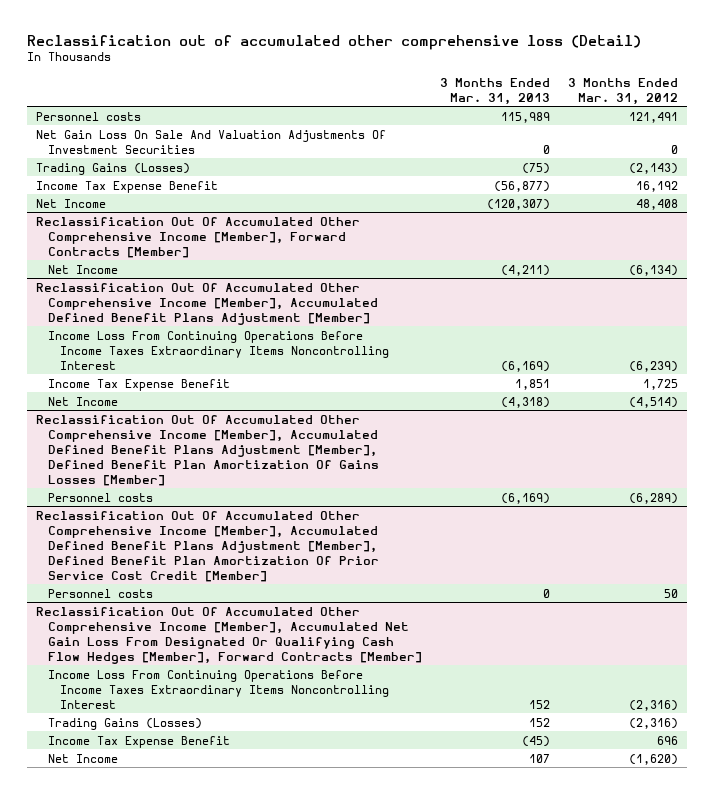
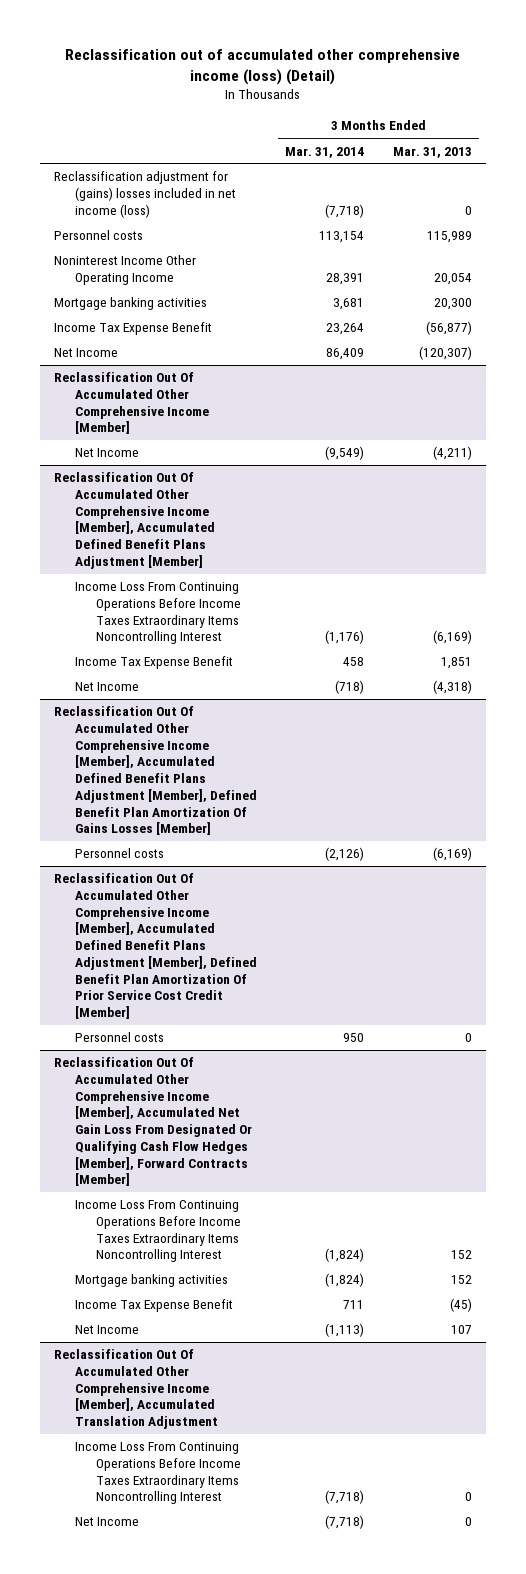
[27,34,642,50] Reclassification out of accumulated other comprehensive loss (Detail) -> [64,49,460,86] Reclassification out of accumulated other comprehensive income (loss) (Detail)
[567,77,678,105] 3 Months Ended Mar. 31, 2012 -> none
none -> [285,146,365,158] Mar. 31, 2014
none -> [53,171,236,218] Reclassification adjustment for (gains) losses included in net income (loss)
[36,129,387,154] Net Gain Loss On Sale And Valuation Adjustments Of Investment Securities -> none
[36,162,191,175] Trading Gains (Losses) -> none
none -> [53,255,196,286] Noninterest Income Other Operating Income
none -> [53,297,207,311] Mortgage banking activities
[36,216,361,258] Reclassification Out Of Accumulated Other Comprehensive Income [Member], Forward Contracts [Member] -> [53,372,209,435] Reclassification Out Of Accumulated Other Comprehensive Income [Member]
[48,717,203,730] Trading Gains (Losses) -> [74,1274,228,1288] Mortgage banking activities
none -> [53,1349,218,1430] Reclassification Out Of Accumulated Other Comprehensive Income [Member], Accumulated Translation Adjustment
none -> [74,1442,241,1505] Income Loss From Continuing Operations Before Income Taxes Extraordinary Items Noncontrolling Interest
none -> [74,1517,139,1527] Net Income

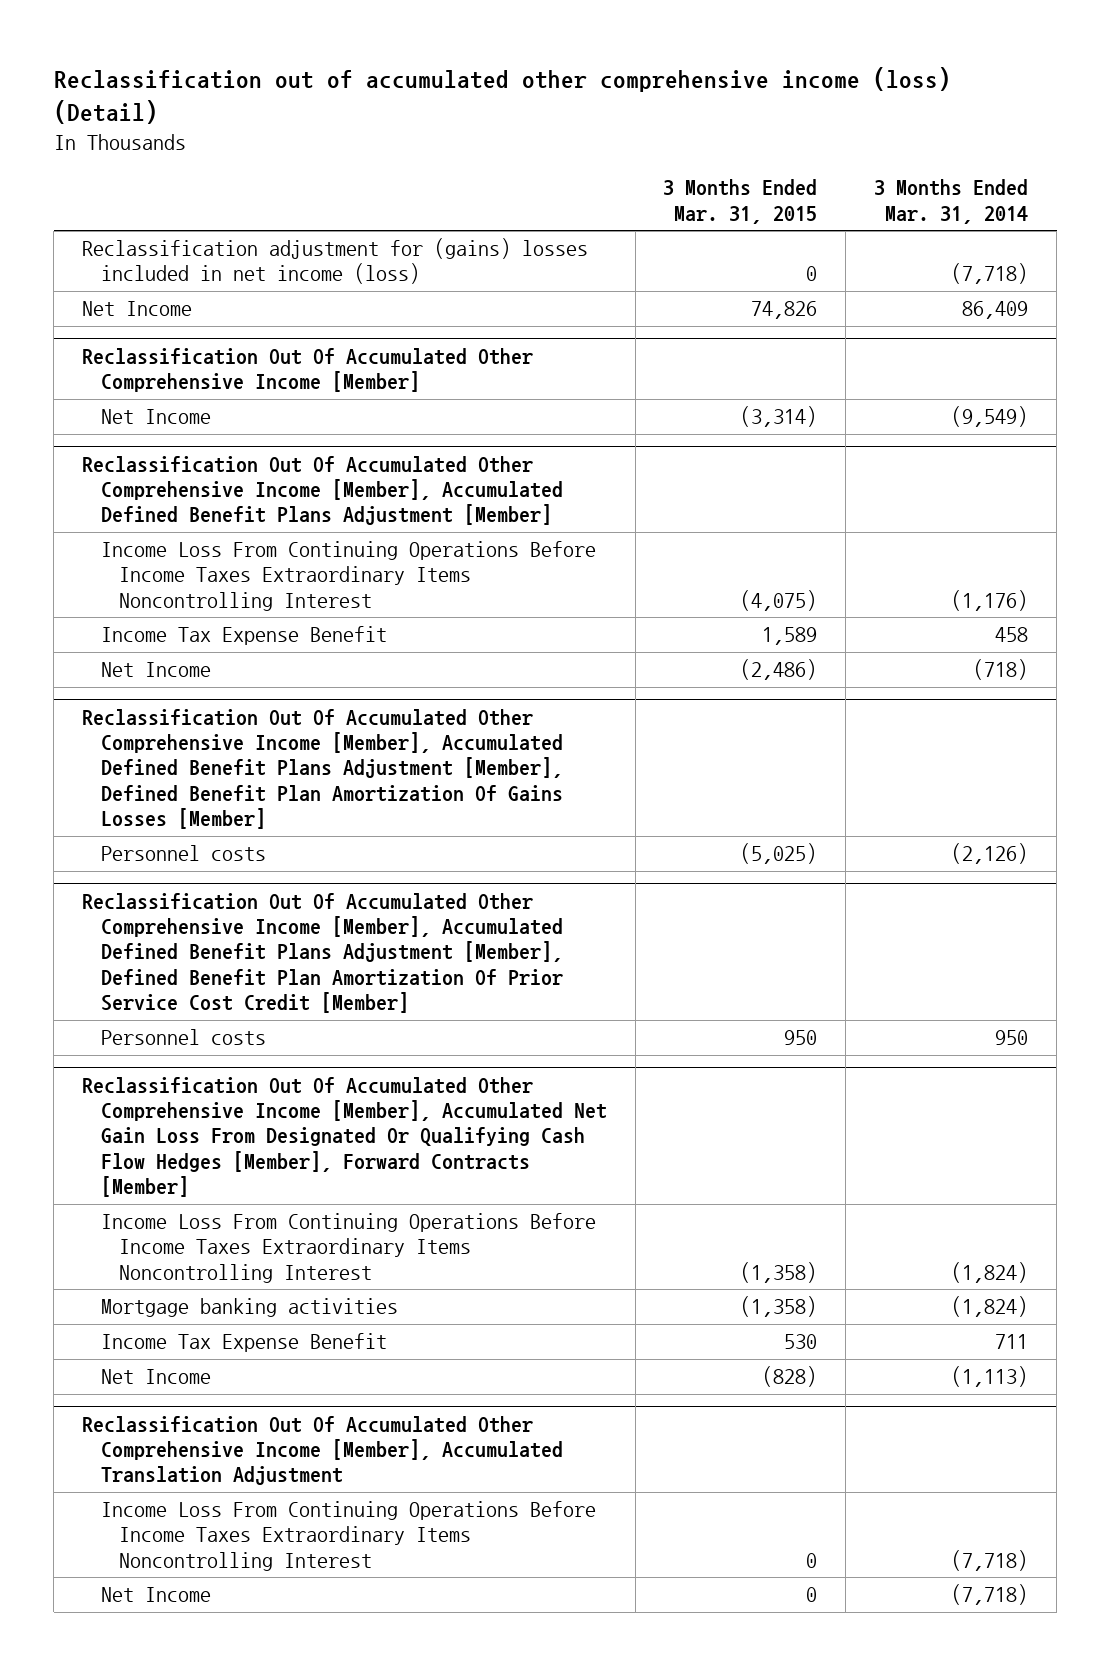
[393,146,473,158] Mar. 31, 2013 -> none
none -> [663,179,818,224] 3 Months Ended Mar. 31, 2015
[53,230,143,241] Personnel costs -> none
[53,255,196,286] Noninterest Income Other Operating Income -> none
[53,297,207,311] Mortgage banking activities -> none
[53,322,212,336] Income Tax Expense Benefit -> none

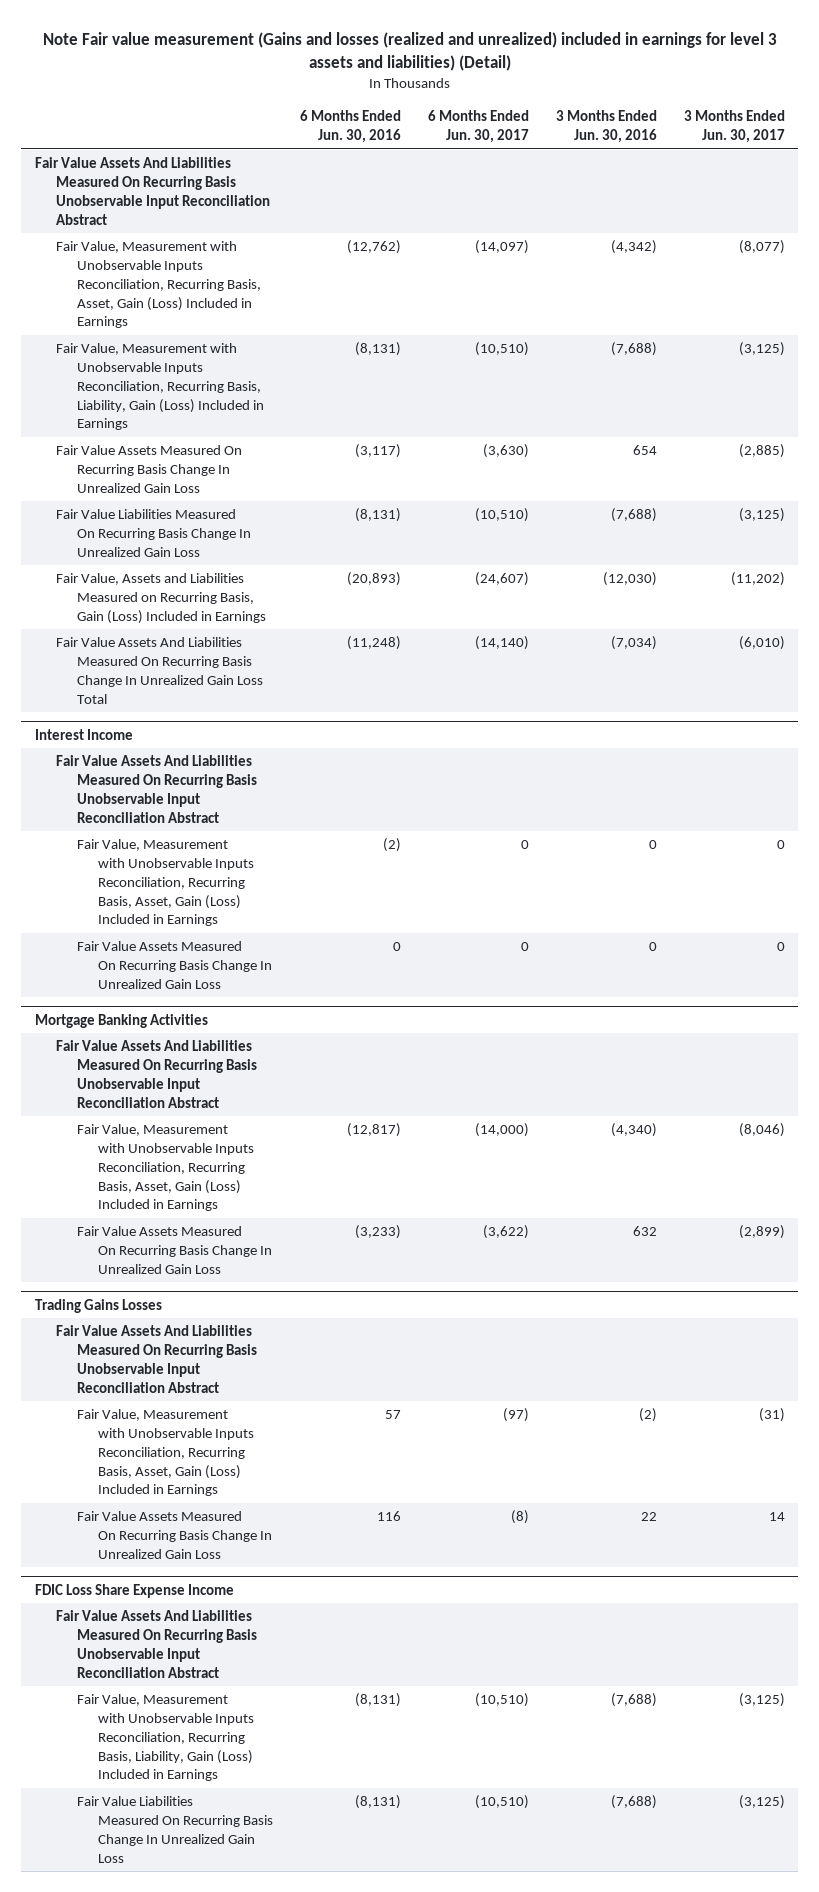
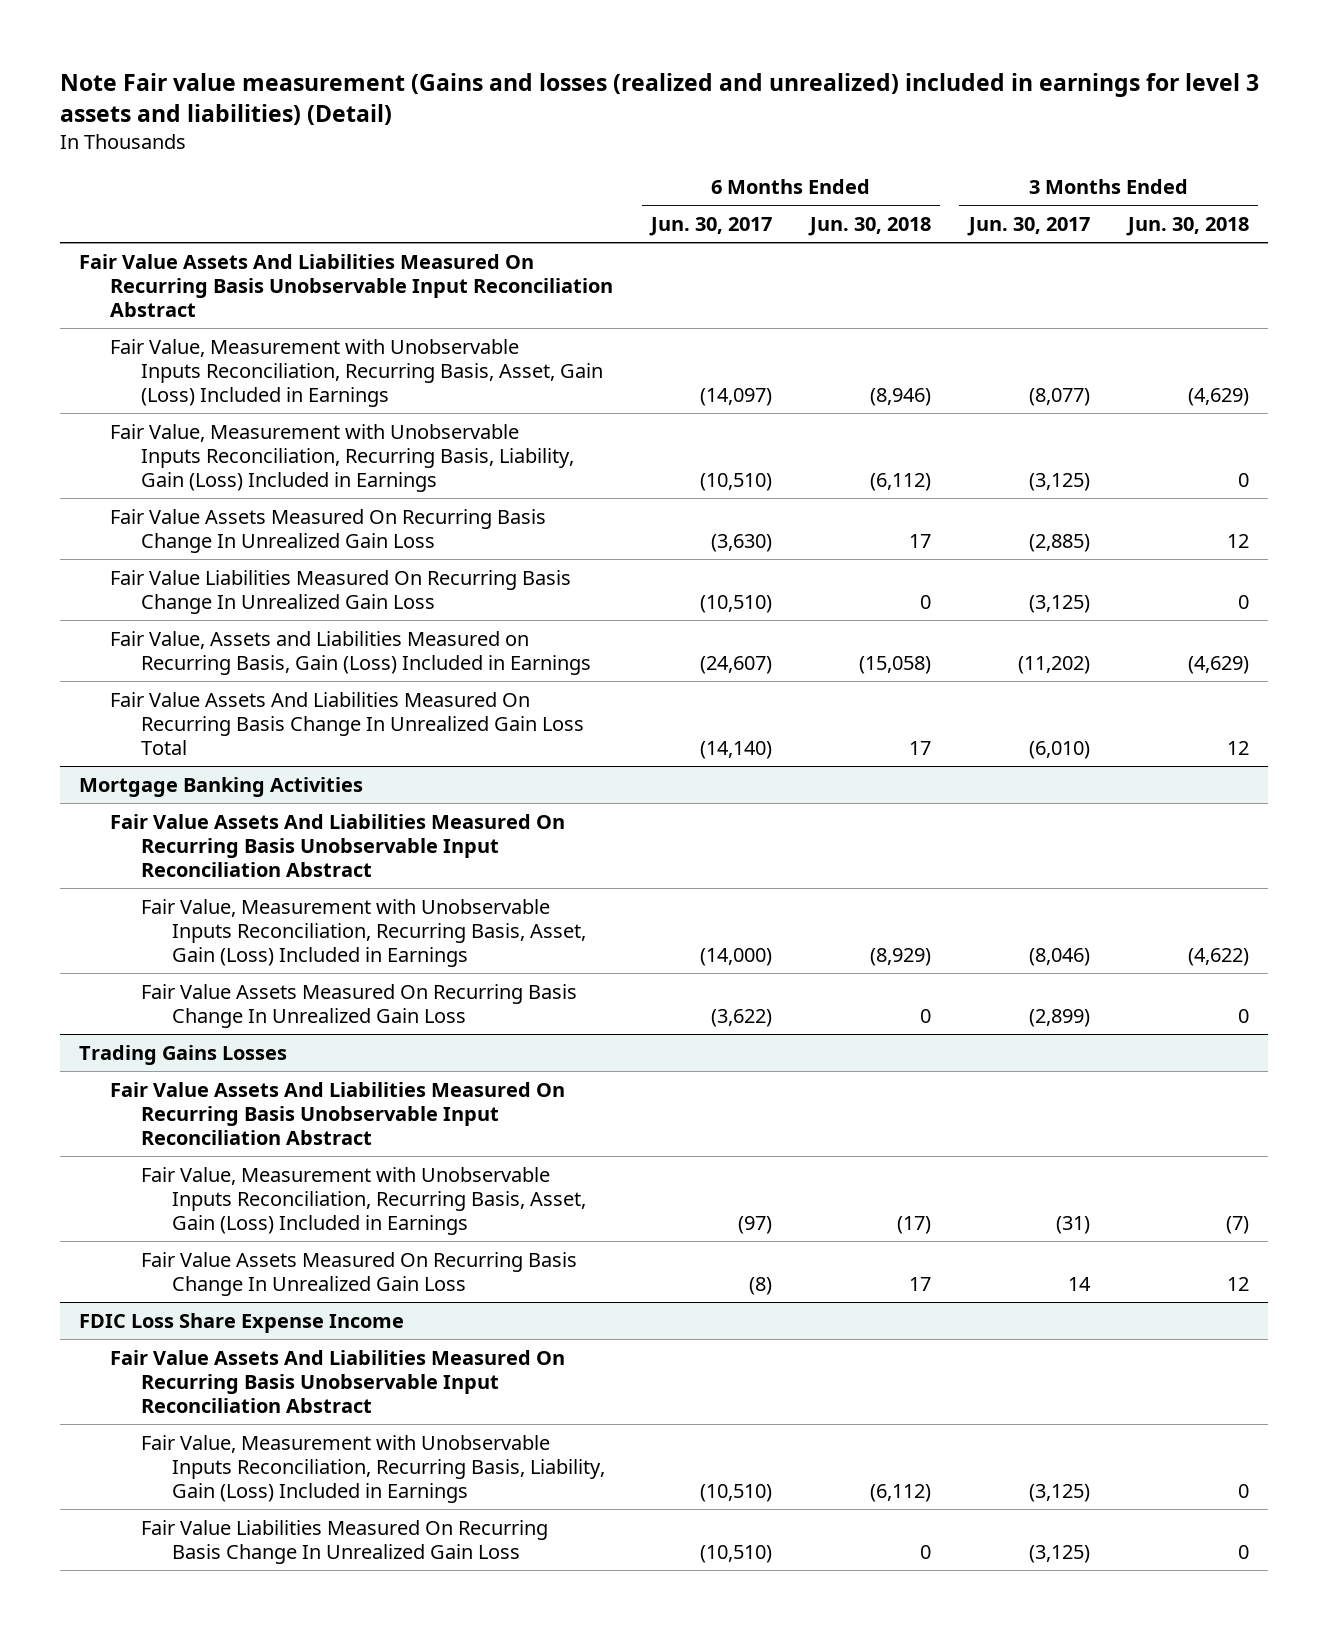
[300,110,402,144] 6 Months Ended Jun. 30, 2016 -> none
[555,110,657,144] 3 Months Ended Jun. 30, 2016 -> none
none -> [808,216,932,236] Jun. 30, 2018
none -> [1125,216,1249,236] Jun. 30, 2018
[34,728,133,740] Interest Income -> none
[55,755,258,823] Fair Value Assets And Liabilities Measured On Recurring Basis Unobservable Input Reconciliation Abstract -> none
[77,839,255,927] Fair Value, Measurement with Unobservable Inputs Reconciliation, Recurring Basis, Asset, Gain (Loss) Included in Earnings -> none
[77,941,273,989] Fair Value Assets Measured On Recurring Basis Change In Unrealized Gain Loss -> none

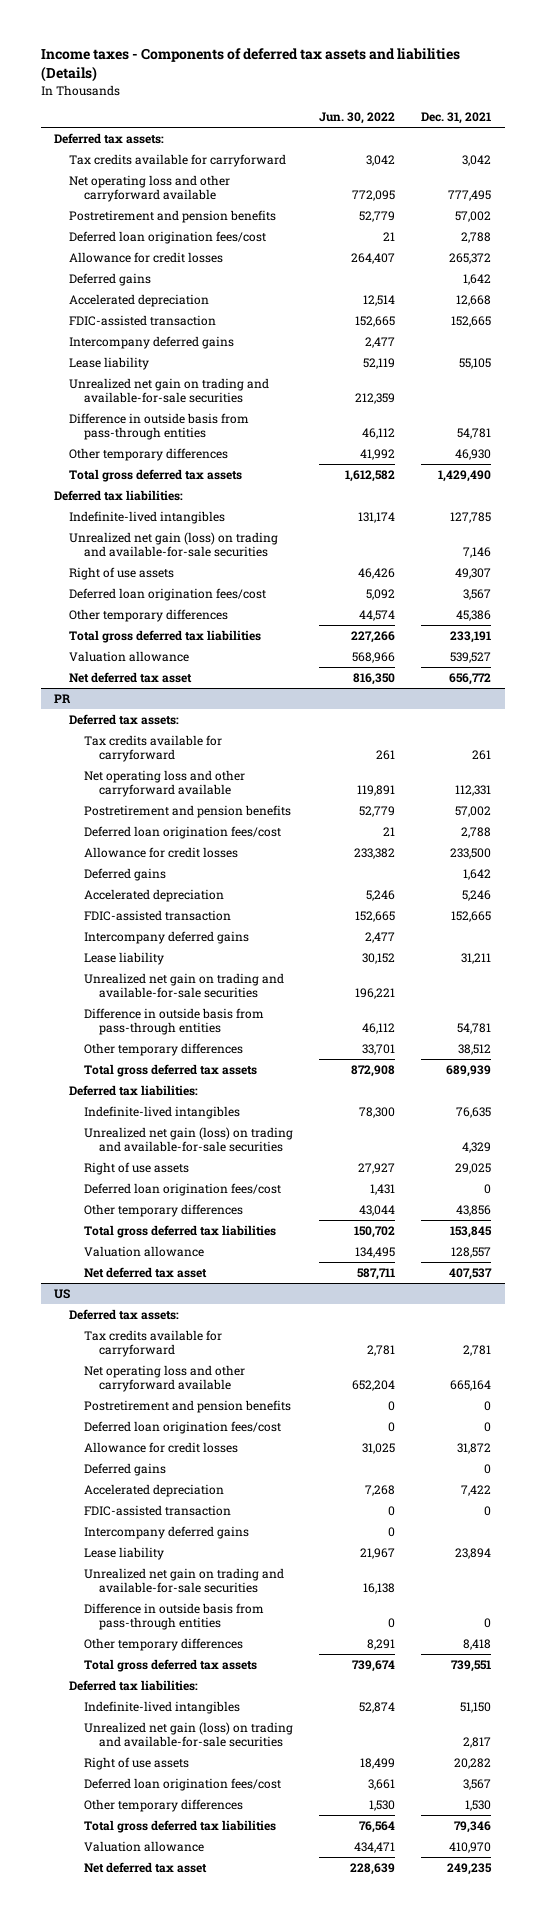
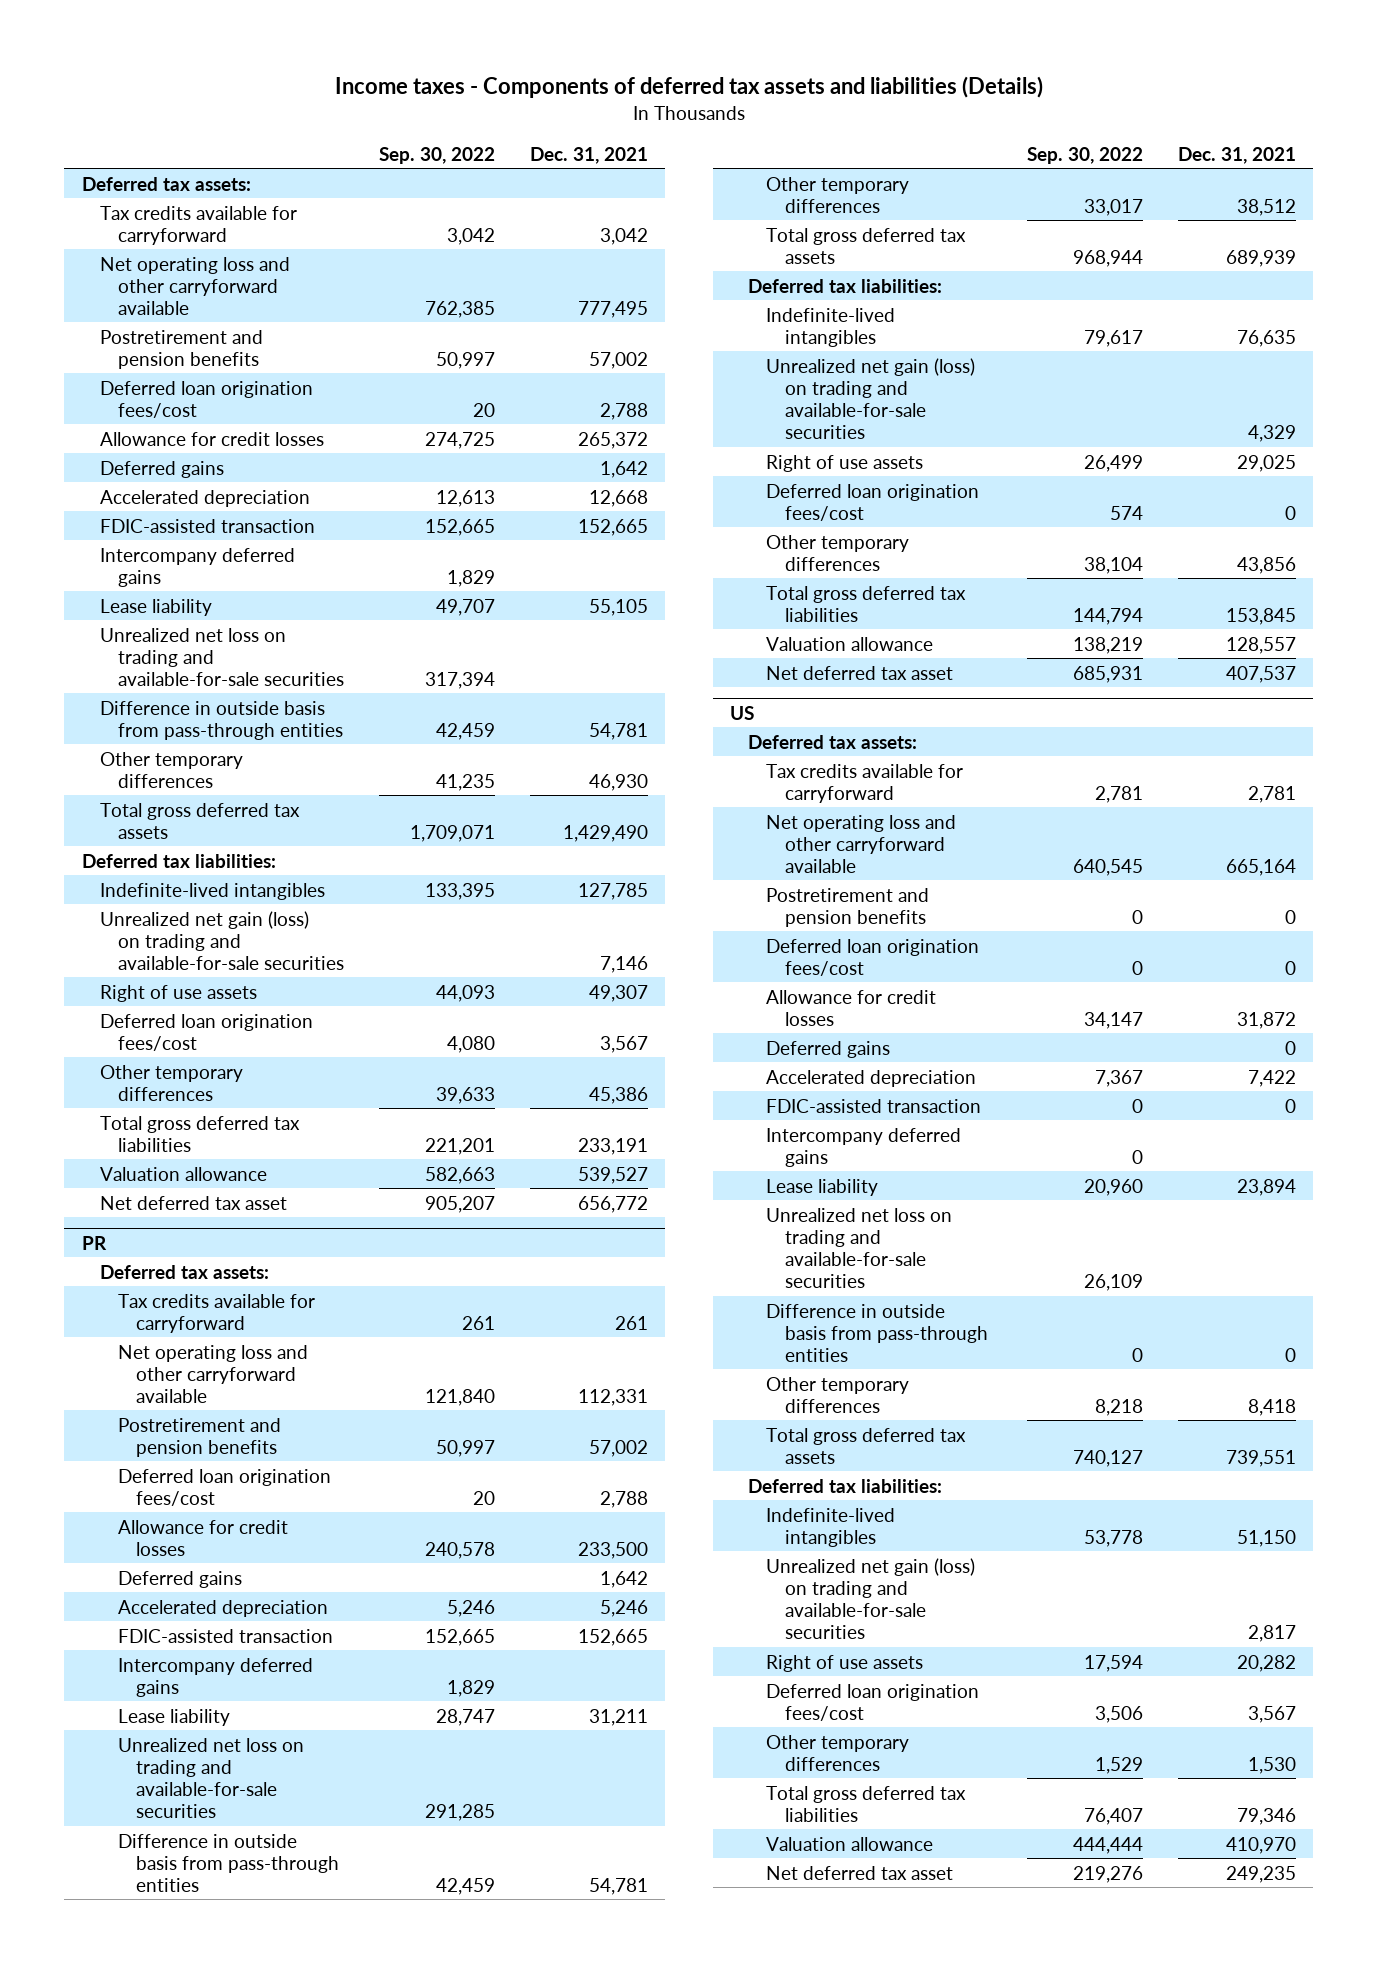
[319,112,396,125] Jun. 30, 2022 -> none
none -> [378,146,495,164] Sep. 30, 2022
[68,377,269,404] Unrealized net gain on trading and available-for-sale securities -> [99,627,345,686] Unrealized net loss on trading and available-for-sale securities
[83,972,284,999] Unrealized net gain on trading and available-for-sale securities -> [118,1737,305,1818] Unrealized net loss on trading and available-for-sale securities
[83,1567,284,1594] Unrealized net gain on trading and available-for-sale securities -> [766,1207,953,1288] Unrealized net loss on trading and available-for-sale securities

